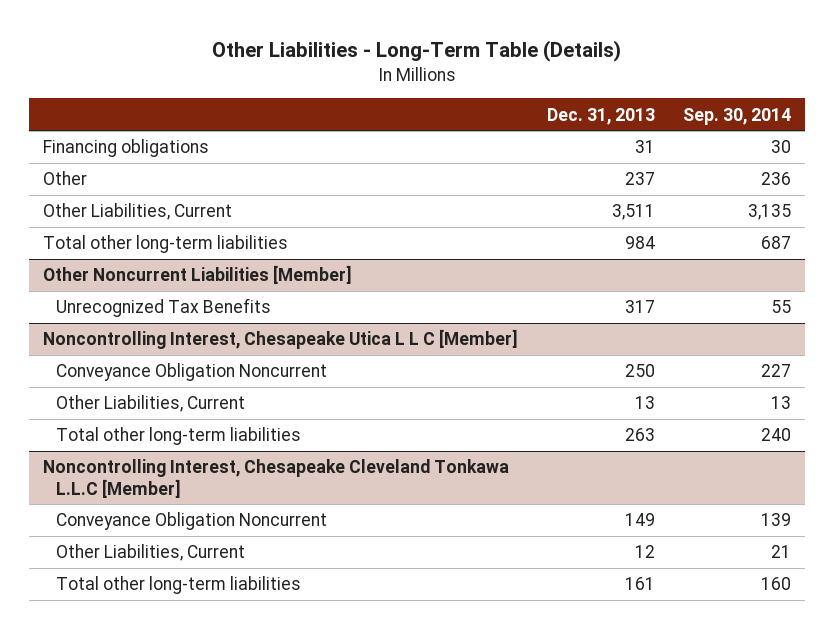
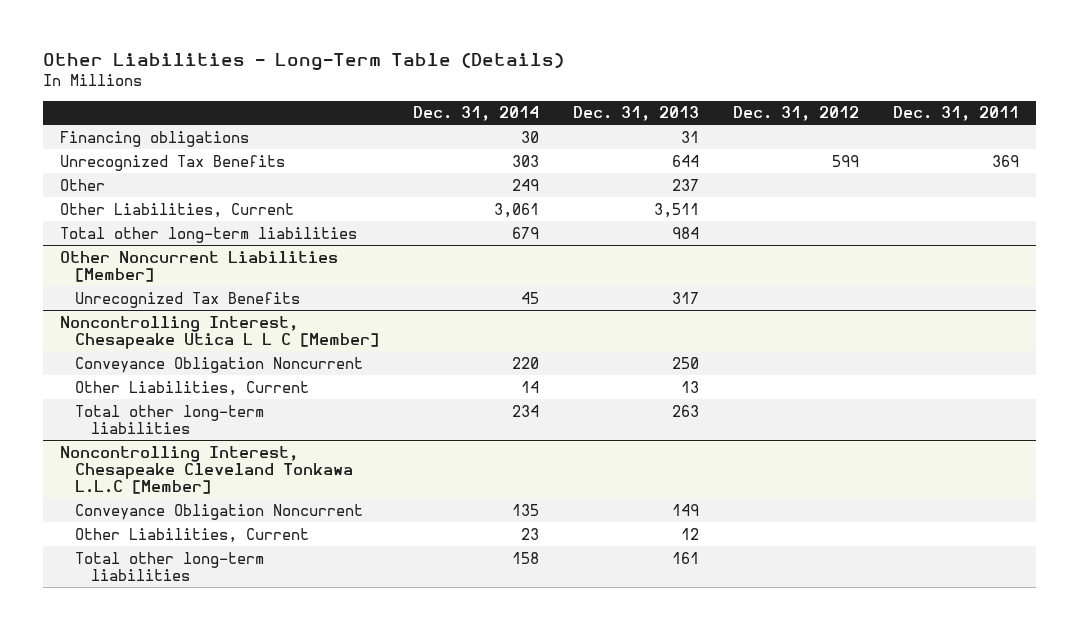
[682,107,791,125] Sep. 30, 2014 -> none
none -> [413,106,540,122] Dec. 31, 2014
none -> [733,106,860,122] Dec. 31, 2012
none -> [893,106,1020,122] Dec. 31, 2011
none -> [59,154,285,171] Unrecognized Tax Benefits

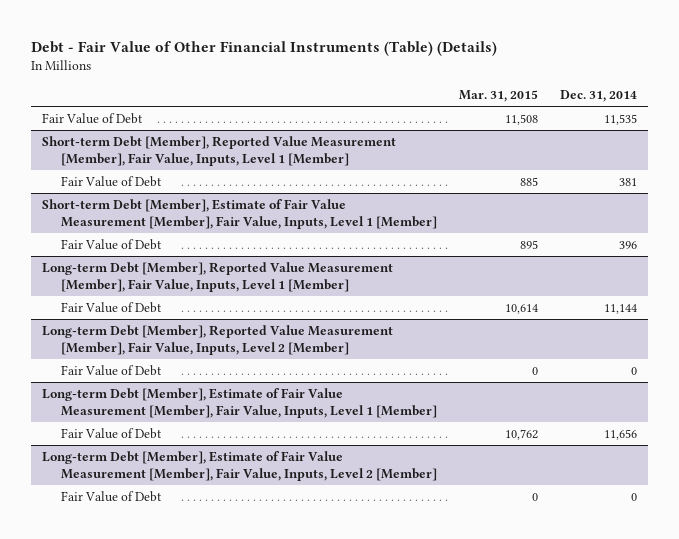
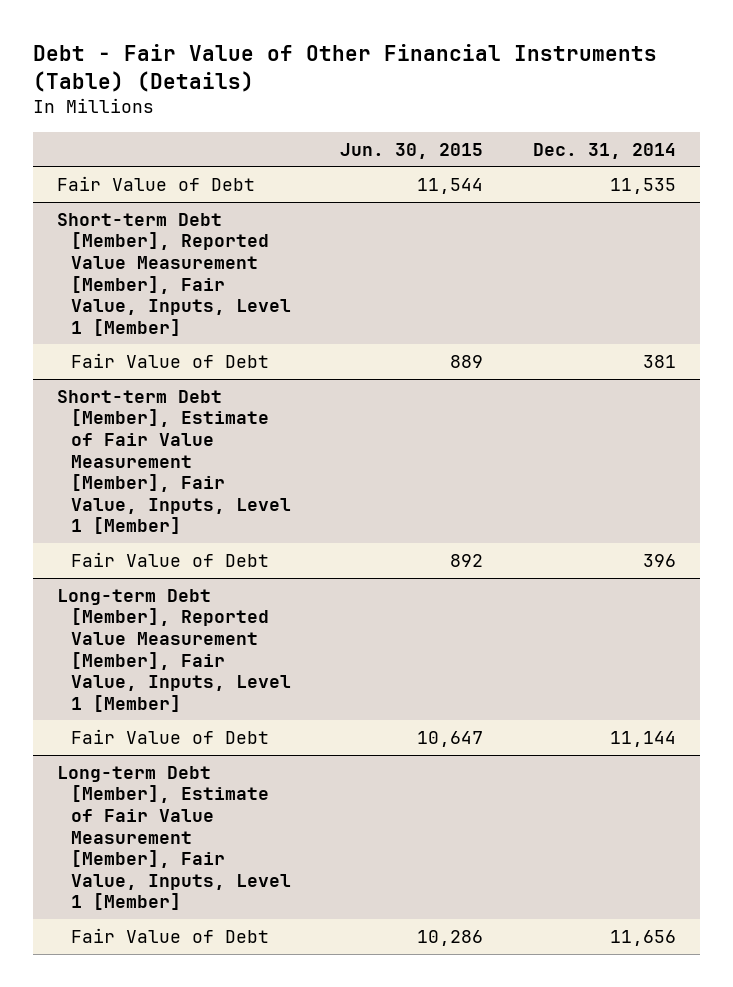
[459,90,539,103] Mar. 31, 2015 -> none
none -> [340,142,484,159] Jun. 30, 2015
[41,324,393,356] Long-term Debt [Member], Reported Value Measurement [Member], Fair Value, Inputs, Level 2 [Member] -> none
[61,364,163,376] Fair Value of Debt -> none
[41,450,438,482] Long-term Debt [Member], Estimate of Fair Value Measurement [Member], Fair Value, Inputs, Level 2 [Member] -> none
[61,490,163,502] Fair Value of Debt -> none

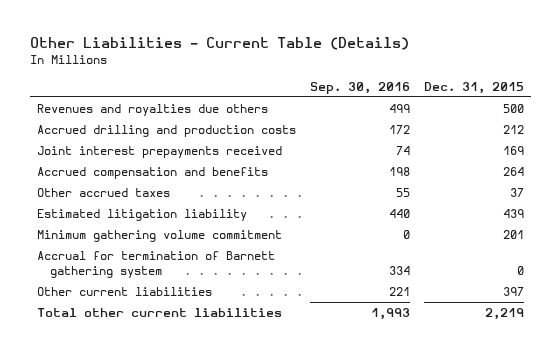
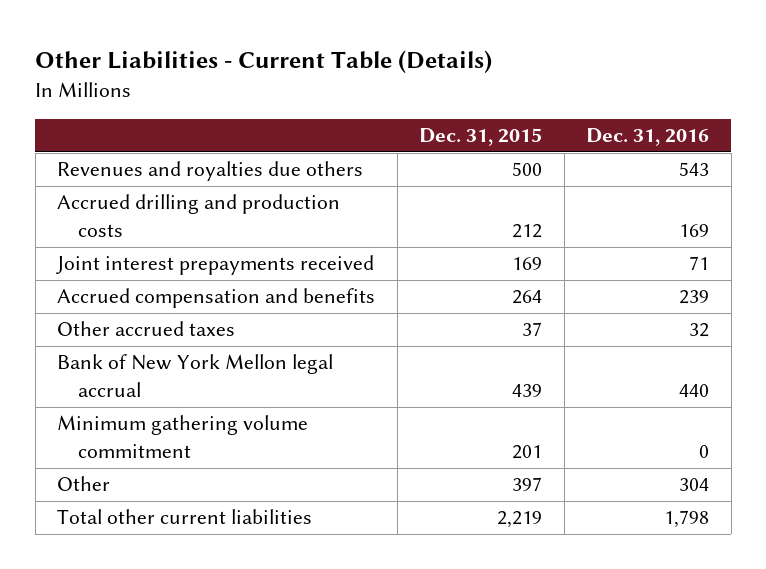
[309,81,410,94] Sep. 30, 2016 -> none
none -> [586,128,710,147] Dec. 31, 2016
[36,209,247,222] Estimated litigation liability -> [57,354,334,398] Bank of New York Mellon legal accrual
[36,251,275,278] Accrual for termination of Barnett gathering system -> none
[36,287,212,297] Other current liabilities -> [57,476,111,492] Other

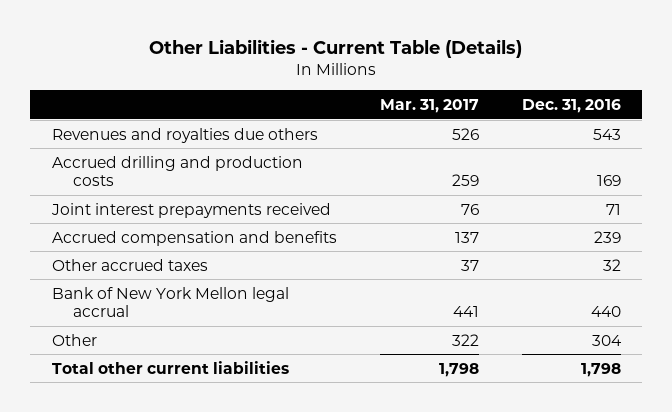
[419,128,543,147] Dec. 31, 2015 -> none
none -> [379,98,479,113] Mar. 31, 2017
[57,415,309,459] Minimum gathering volume commitment -> none

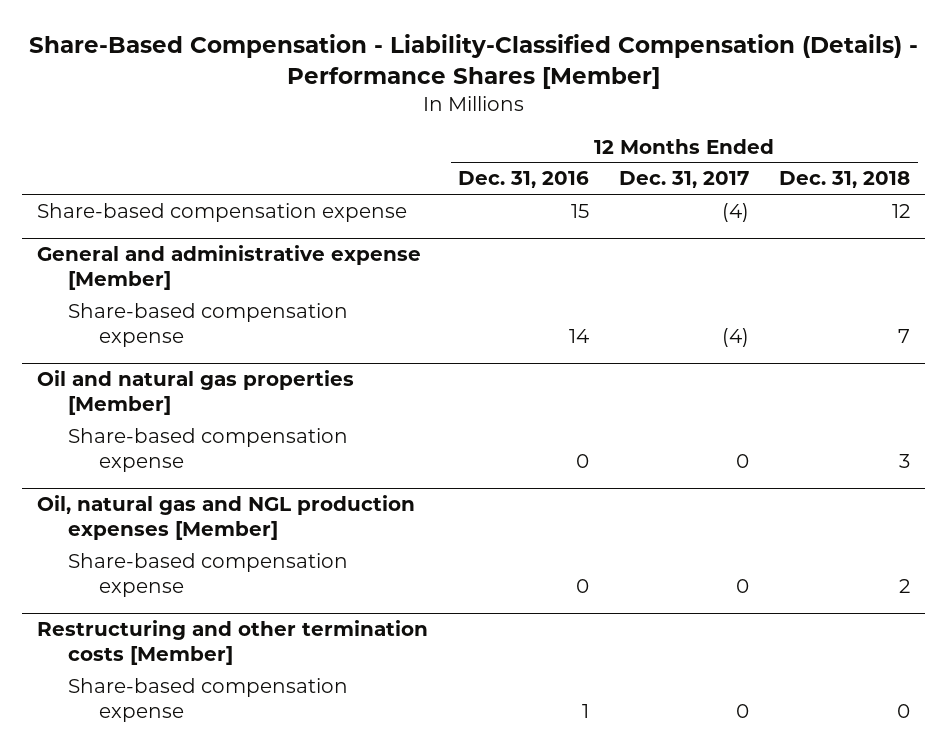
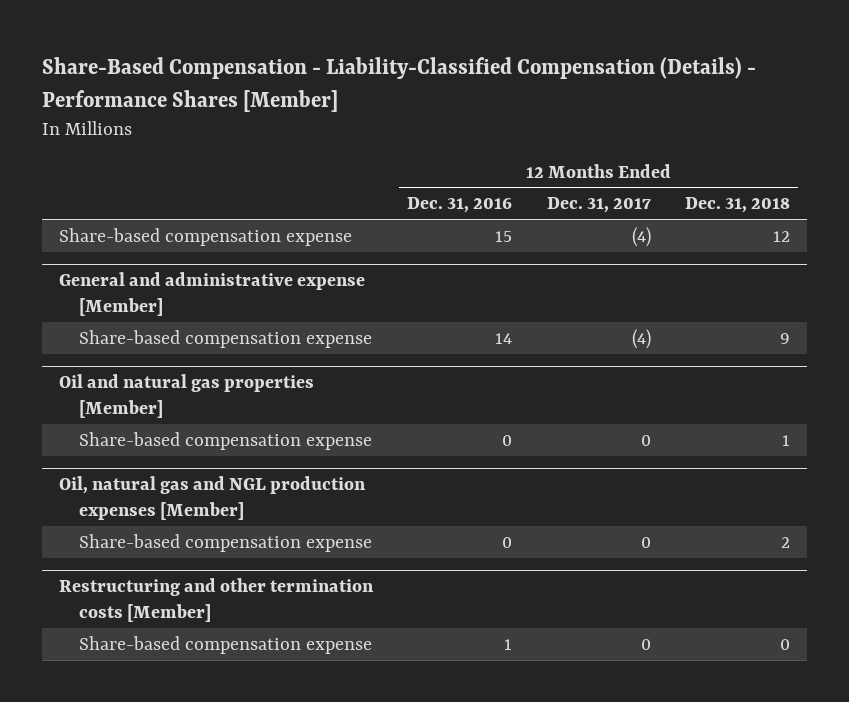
[898,328,911,343] 7 -> [779,332,790,344] 9
[899,453,911,468] 3 -> [781,434,790,446] 1

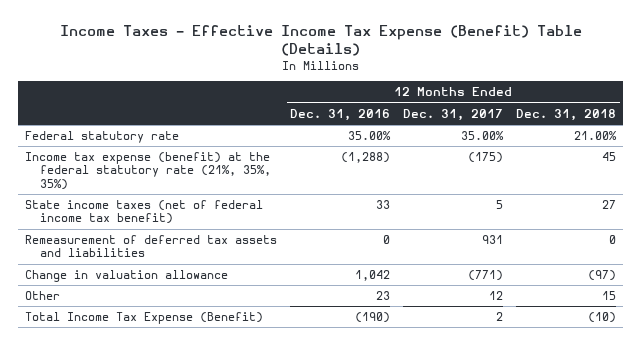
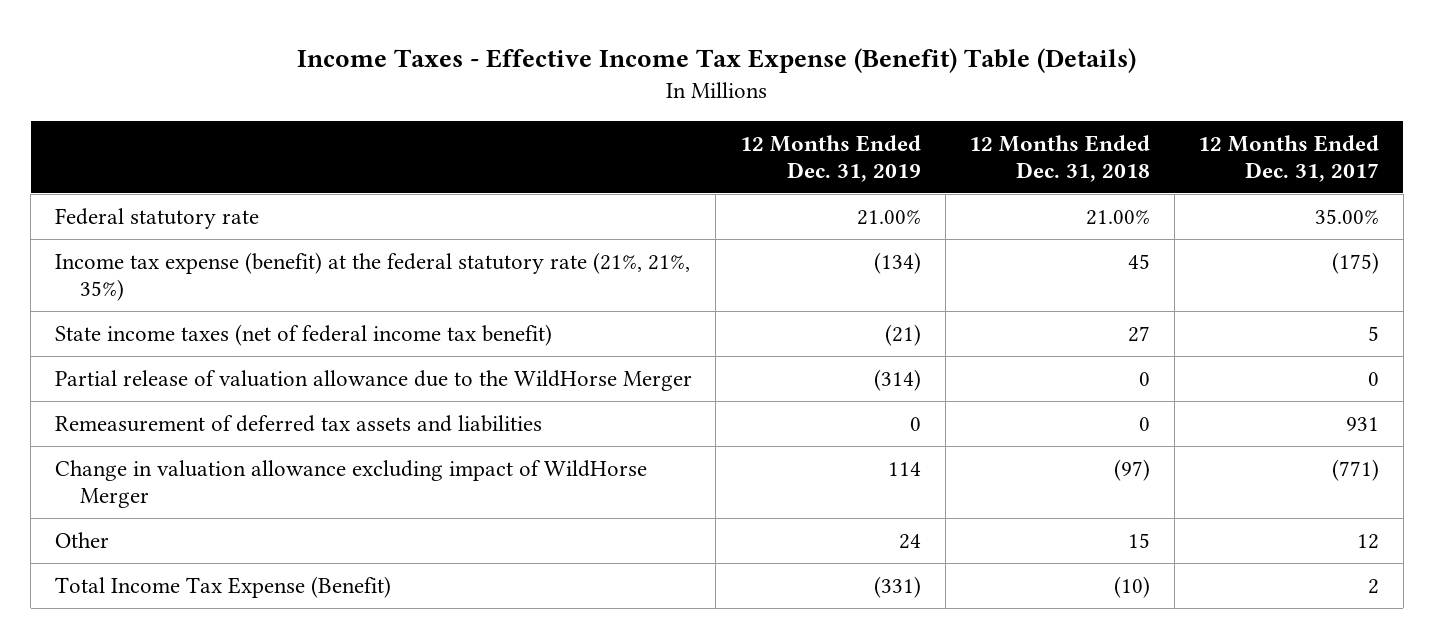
[290,108,391,121] Dec. 31, 2016 -> none
none -> [739,134,921,182] 12 Months Ended Dec. 31, 2019
[24,152,272,190] Income tax expense (benefit) at the federal statutory rate (21%, 35%, 35%) -> [54,252,690,301] Income tax expense (benefit) at the federal statutory rate (21%, 21%, 35%)
none -> [54,370,692,392] Partial release of valuation allowance due to the WildHorse Merger
[24,270,228,283] Change in valuation allowance -> [54,460,647,508] Change in valuation allowance excluding impact of WildHorse Merger

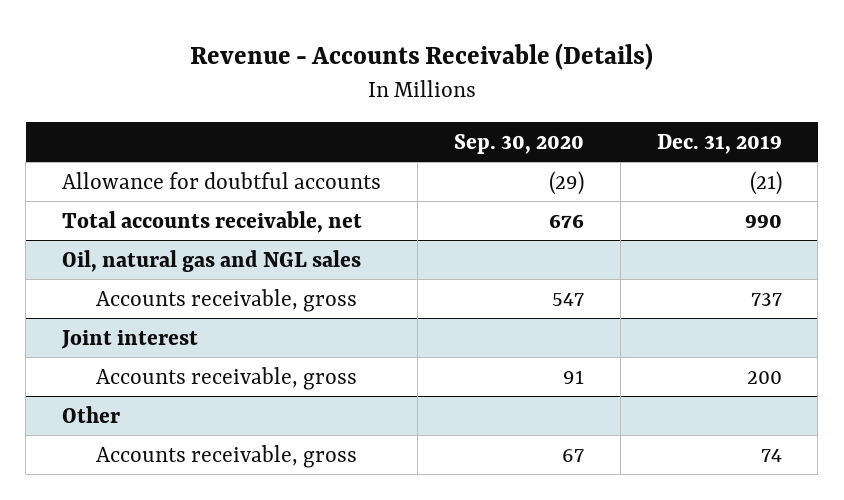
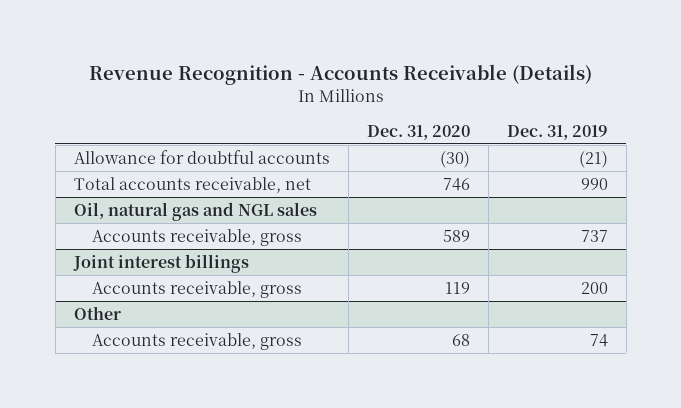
[189,43,653,71] Revenue - Accounts Receivable (Details) -> [88,64,592,86] Revenue Recognition - Accounts Receivable (Details)
[453,133,584,154] Sep. 30, 2020 -> none
none -> [366,124,470,140] Dec. 31, 2020
[61,329,199,349] Joint interest -> [72,253,249,273] Joint interest billings

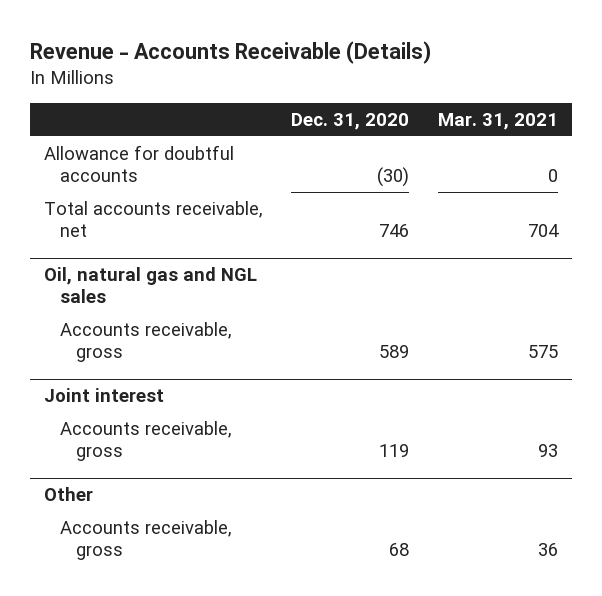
[88,64,592,86] Revenue Recognition - Accounts Receivable (Details) -> [30,41,432,65] Revenue - Accounts Receivable (Details)
[506,124,608,140] Dec. 31, 2019 -> none
none -> [437,112,558,130] Mar. 31, 2021
[72,253,249,273] Joint interest billings -> [44,388,165,403] Joint interest

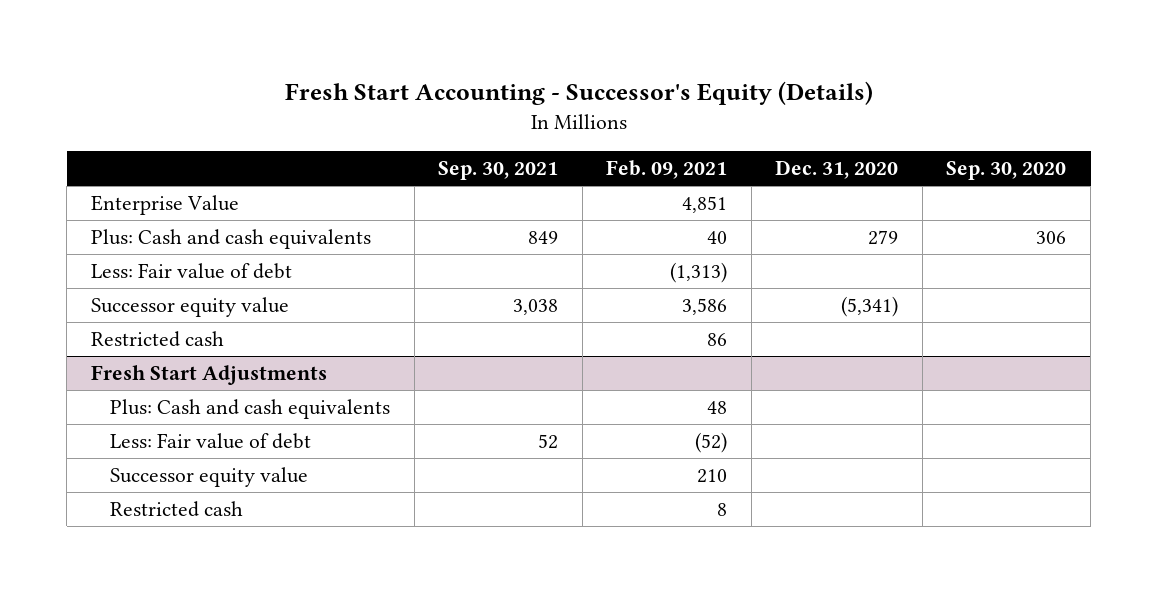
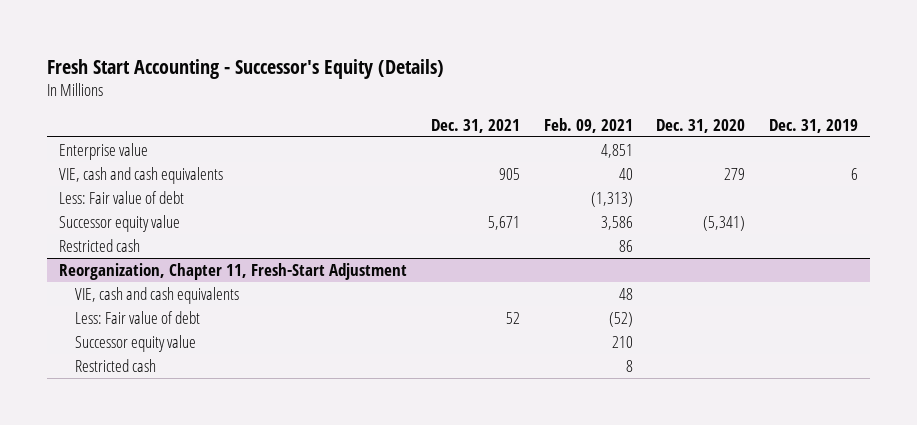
[438,160,559,180] Sep. 30, 2021 -> none
[946,160,1067,180] Sep. 30, 2020 -> none
none -> [430,118,520,133] Dec. 31, 2021
none -> [768,118,858,133] Dec. 31, 2019
[90,195,239,216] Enterprise Value -> [59,142,149,160] Enterprise value
[90,229,371,250] Plus: Cash and cash equivalents -> [59,166,224,184] VIE, cash and cash equivalents
[90,365,327,386] Fresh Start Adjustments -> [59,262,408,280] Reorganization, Chapter 11, Fresh-Start Adjustment
[110,399,391,420] Plus: Cash and cash equivalents -> [75,286,240,304] VIE, cash and cash equivalents

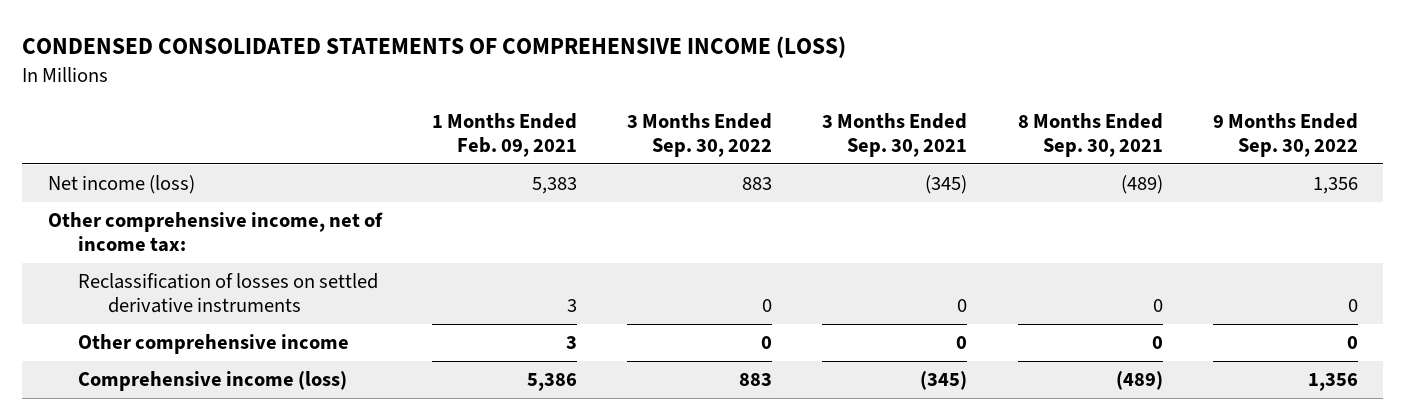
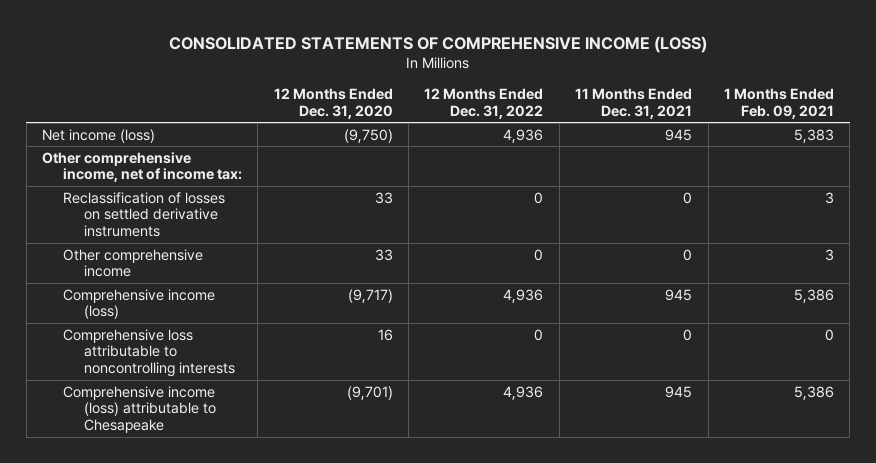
[22,36,847,59] CONDENSED CONSOLIDATED STATEMENTS OF COMPREHENSIVE INCOME (LOSS) -> [169,35,708,53] CONSOLIDATED STATEMENTS OF COMPREHENSIVE INCOME (LOSS)
[627,112,773,157] 3 Months Ended Sep. 30, 2022 -> none
[822,112,968,157] 3 Months Ended Sep. 30, 2021 -> none
[1017,112,1163,157] 8 Months Ended Sep. 30, 2021 -> none
[1212,112,1358,157] 9 Months Ended Sep. 30, 2022 -> none
none -> [273,88,393,119] 12 Months Ended Dec. 31, 2020
none -> [424,88,544,119] 12 Months Ended Dec. 31, 2022
none -> [575,88,693,119] 11 Months Ended Dec. 31, 2021
none -> [62,328,235,378] Comprehensive loss attributable to noncontrolling interests
none -> [62,385,216,434] Comprehensive income (loss) attributable to Chesapeake

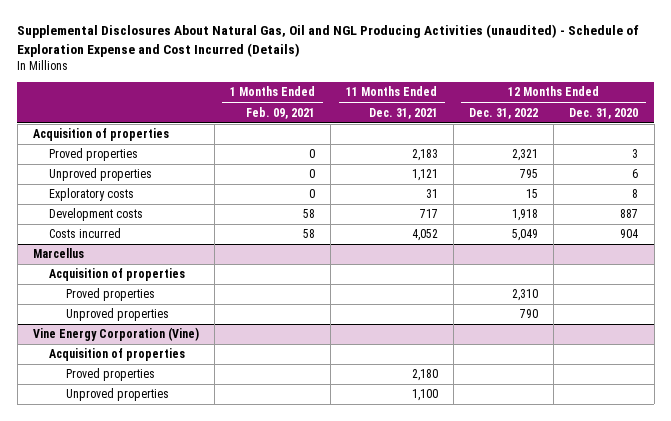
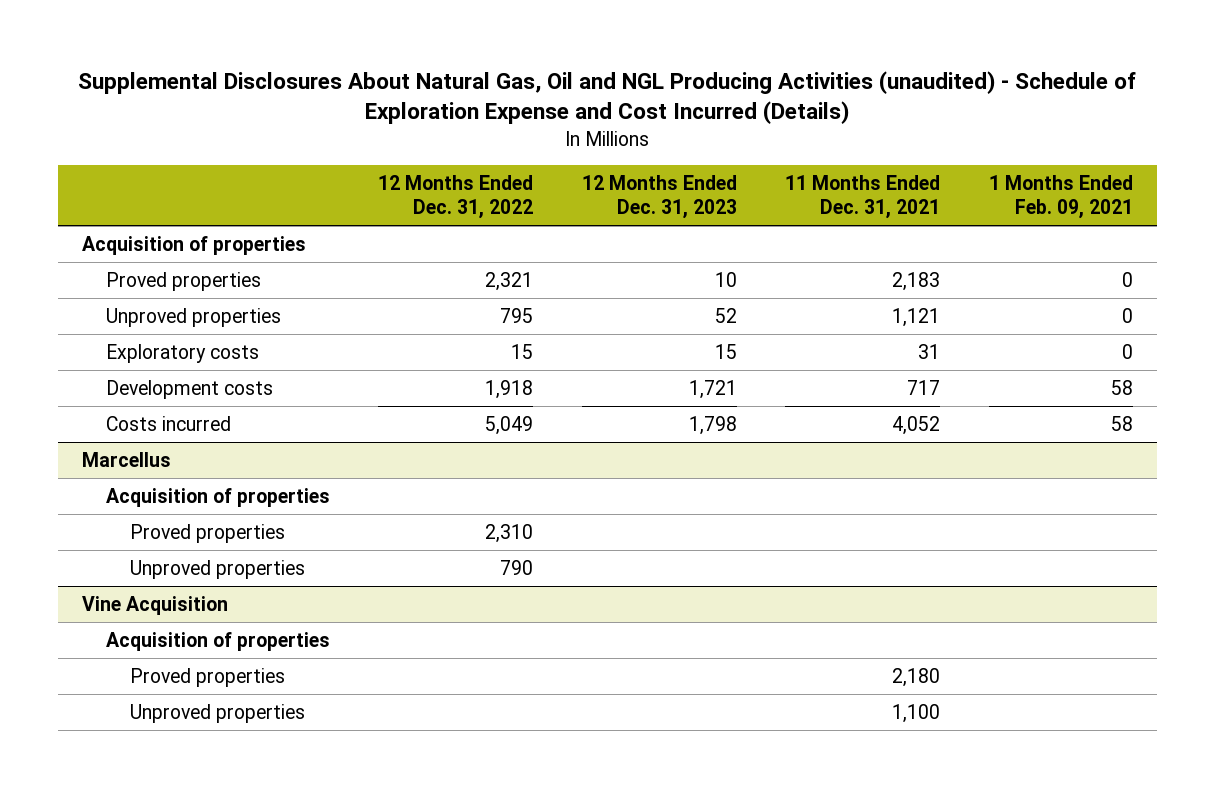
[569,107,639,119] Dec. 31, 2020 -> none
none -> [581,175,737,220] 12 Months Ended Dec. 31, 2023
[32,327,199,342] Vine Energy Corporation (Vine) -> [82,595,229,615] Vine Acquisition

